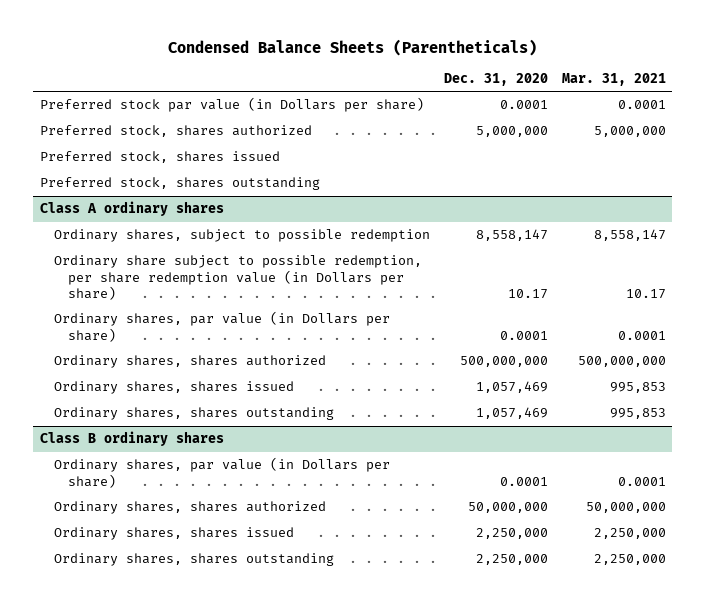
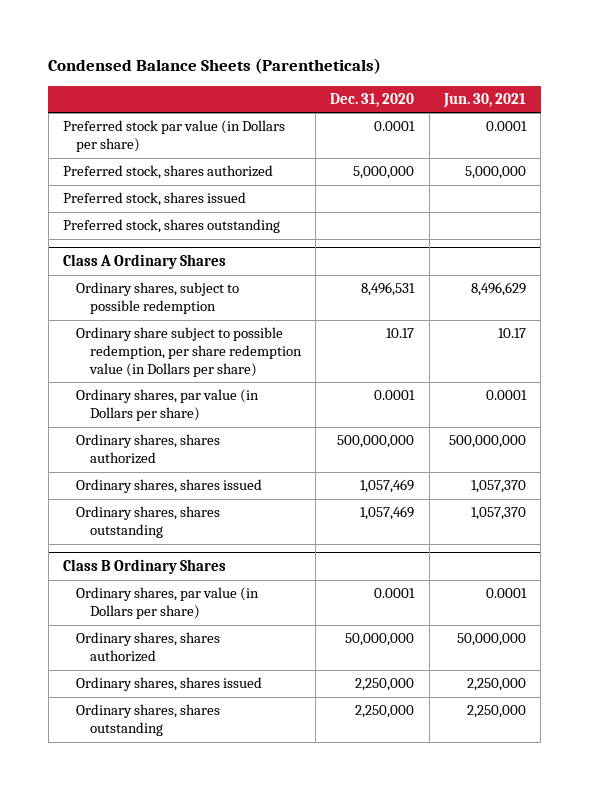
[561,72,666,86] Mar. 31, 2021 -> none
none -> [442,93,526,109] Jun. 30, 2021
[39,201,224,217] Class A ordinary shares -> [62,254,226,270] Class A Ordinary Shares
[475,229,548,242] 8,558,147 -> [361,282,416,297] 8,496,531
[39,431,224,447] Class B ordinary shares -> [62,559,226,575] Class B Ordinary Shares

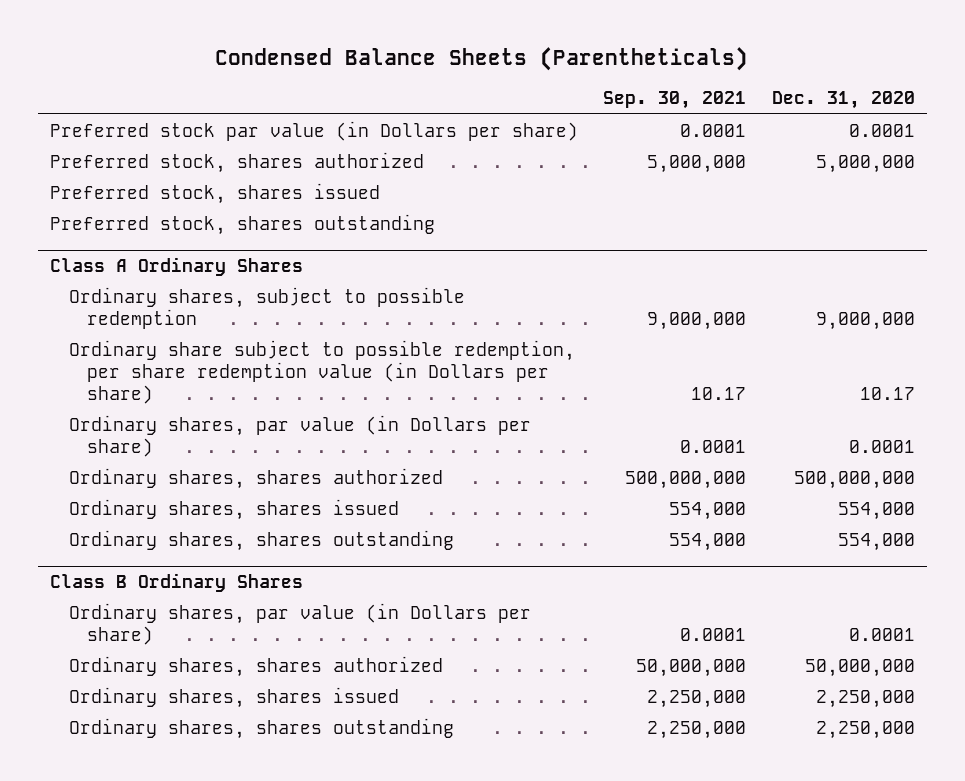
[442,93,526,109] Jun. 30, 2021 -> none
none -> [603,91,747,110] Sep. 30, 2021
[361,282,416,297] 8,496,531 -> [815,311,915,330] 9,000,000
[360,479,415,494] 1,057,469 -> [837,501,915,520] 554,000
[360,506,415,521] 1,057,469 -> [837,532,915,551] 554,000

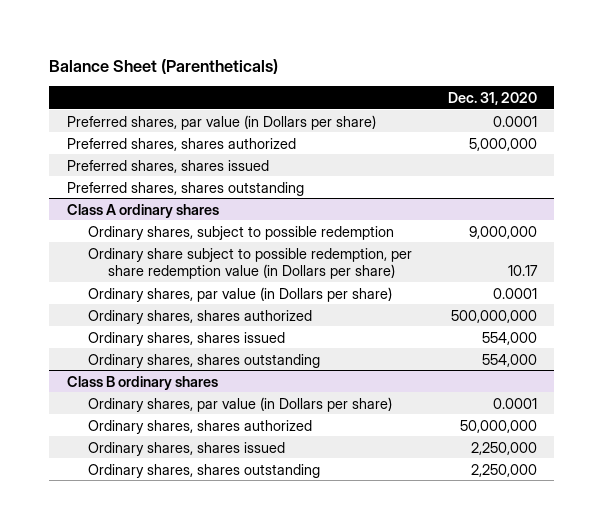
[215,47,749,72] Condensed Balance Sheets (Parentheticals) -> [49,58,279,74] Balance Sheet (Parentheticals)
[603,91,747,110] Sep. 30, 2021 -> none
[50,120,579,141] Preferred stock par value (in Dollars per share) -> [67,114,377,130] Preferred shares, par value (in Dollars per share)
[50,151,425,173] Preferred stock, shares authorized -> [67,137,297,151] Preferred shares, shares authorized
[50,182,381,204] Preferred stock, shares issued -> [67,159,270,173] Preferred shares, shares issued
[50,213,436,235] Preferred stock, shares outstanding -> [67,181,305,196] Preferred shares, shares outstanding
[50,256,304,276] Class A Ordinary Shares -> [67,203,220,218] Class A ordinary shares
[50,572,304,592] Class B Ordinary Shares -> [67,375,219,390] Class B ordinary shares

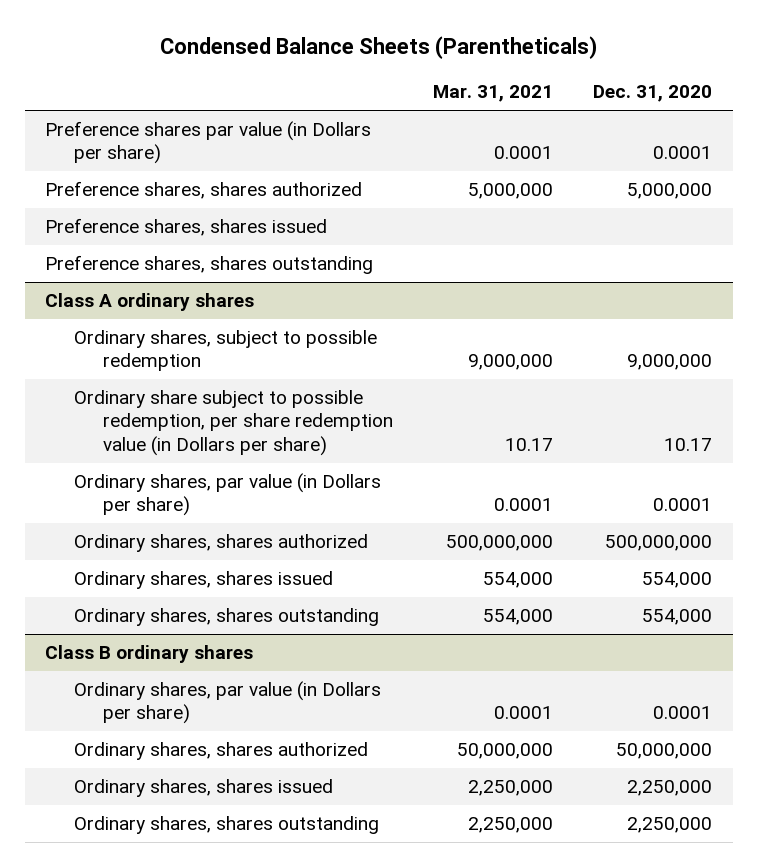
[49,58,279,74] Balance Sheet (Parentheticals) -> [159,36,597,60] Condensed Balance Sheets (Parentheticals)
none -> [433,85,554,103] Mar. 31, 2021
[67,114,377,130] Preferred shares, par value (in Dollars per share) -> [45,121,372,165] Preference shares par value (in Dollars per share)
[67,137,297,151] Preferred shares, shares authorized -> [45,181,363,200] Preference shares, shares authorized
[67,159,270,173] Preferred shares, shares issued -> [45,218,328,237] Preference shares, shares issued
[67,181,305,196] Preferred shares, shares outstanding -> [45,255,374,275] Preference shares, shares outstanding

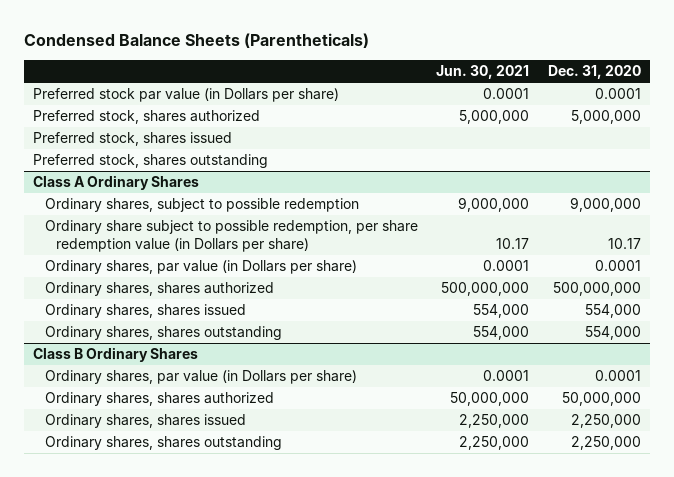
[433,85,554,103] Mar. 31, 2021 -> none
none -> [436,65,530,80] Jun. 30, 2021
[45,121,372,165] Preference shares par value (in Dollars per share) -> [33,88,340,103] Preferred stock par value (in Dollars per share)
[45,181,363,200] Preference shares, shares authorized -> [33,110,261,125] Preferred stock, shares authorized
[45,218,328,237] Preference shares, shares issued -> [33,132,233,147] Preferred stock, shares issued
[45,255,374,275] Preference shares, shares outstanding -> [33,154,269,169] Preferred stock, shares outstanding
[45,293,255,312] Class A ordinary shares -> [33,175,200,191] Class A Ordinary Shares
[45,645,254,664] Class B ordinary shares -> [33,347,199,363] Class B Ordinary Shares

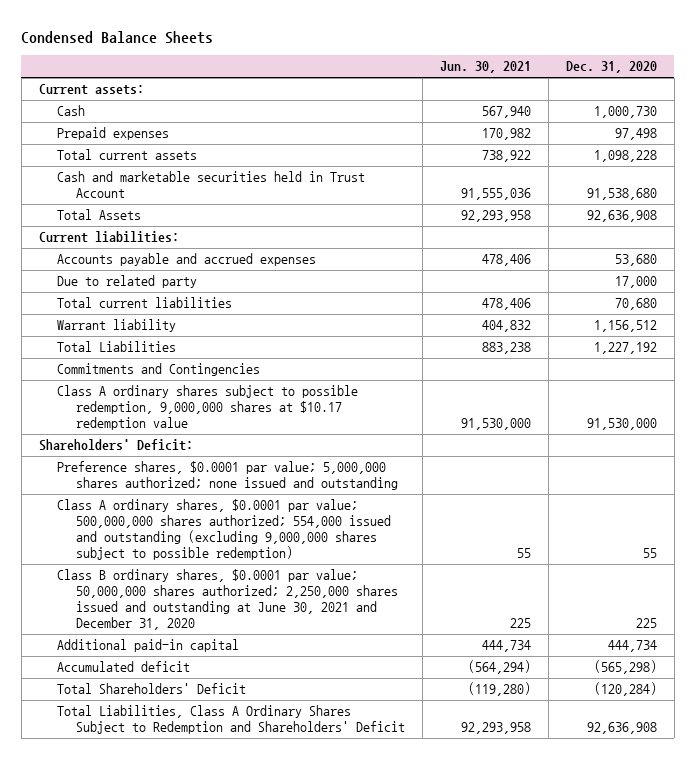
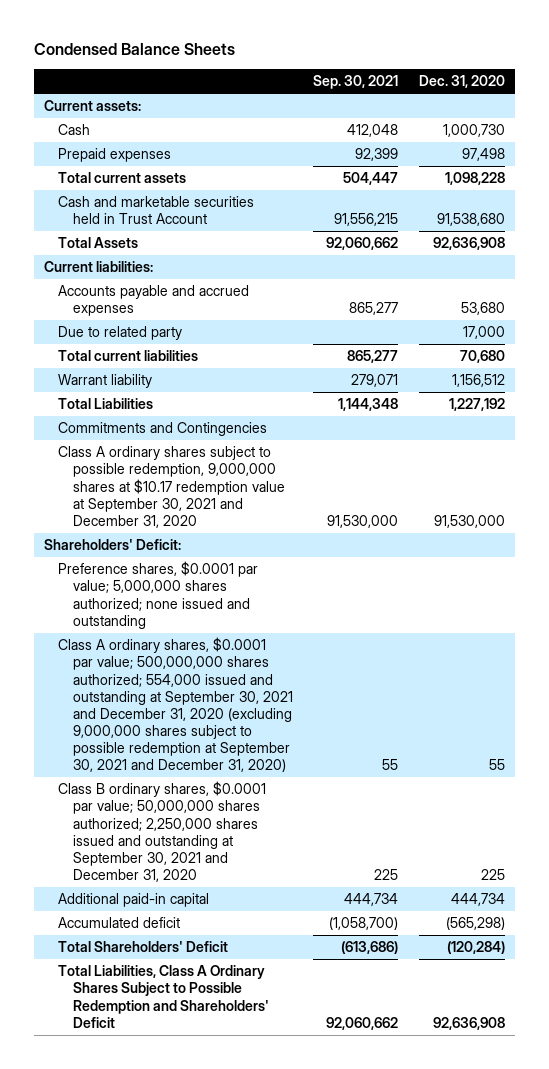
[439,61,531,74] Jun. 30, 2021 -> none
none -> [313,75,399,90] Sep. 30, 2021
[57,385,359,431] Class A ordinary shares subject to possible redemption, 9,000,000 shares at $10.17 redemption value -> [58,446,285,528] Class A ordinary shares subject to possible redemption, 9,000,000 shares at $10.17 redemption value at September 30, 2021 and December 31, 2020
[57,499,391,560] Class A ordinary shares, $0.0001 par value; 500,000,000 shares authorized; 554,000 issued and outstanding (excluding 9,000,000 shares subject to possible redemption) -> [58,637,293,773] Class A ordinary shares, $0.0001 par value; 500,000,000 shares authorized; 554,000 issued and outstanding at September 30, 2021 and December 31, 2020 (excluding 9,000,000 shares subject to possible redemption at September 30, 2021 and December 31, 2020)
[57,569,398,630] Class B ordinary shares, $0.0001 par value; 50,000,000 shares authorized; 2,250,000 shares issued and outstanding at June 30, 2021 and December 31, 2020 -> [58,781,267,883] Class B ordinary shares, $0.0001 par value; 50,000,000 shares authorized; 2,250,000 shares issued and outstanding at September 30, 2021 and December 31, 2020
[57,705,405,735] Total Liabilities, Class A Ordinary Shares Subject to Redemption and Shareholders' Deficit -> [58,965,269,1028] Total Liabilities, Class A Ordinary Shares Subject to Possible Redemption and Shareholders' Deficit

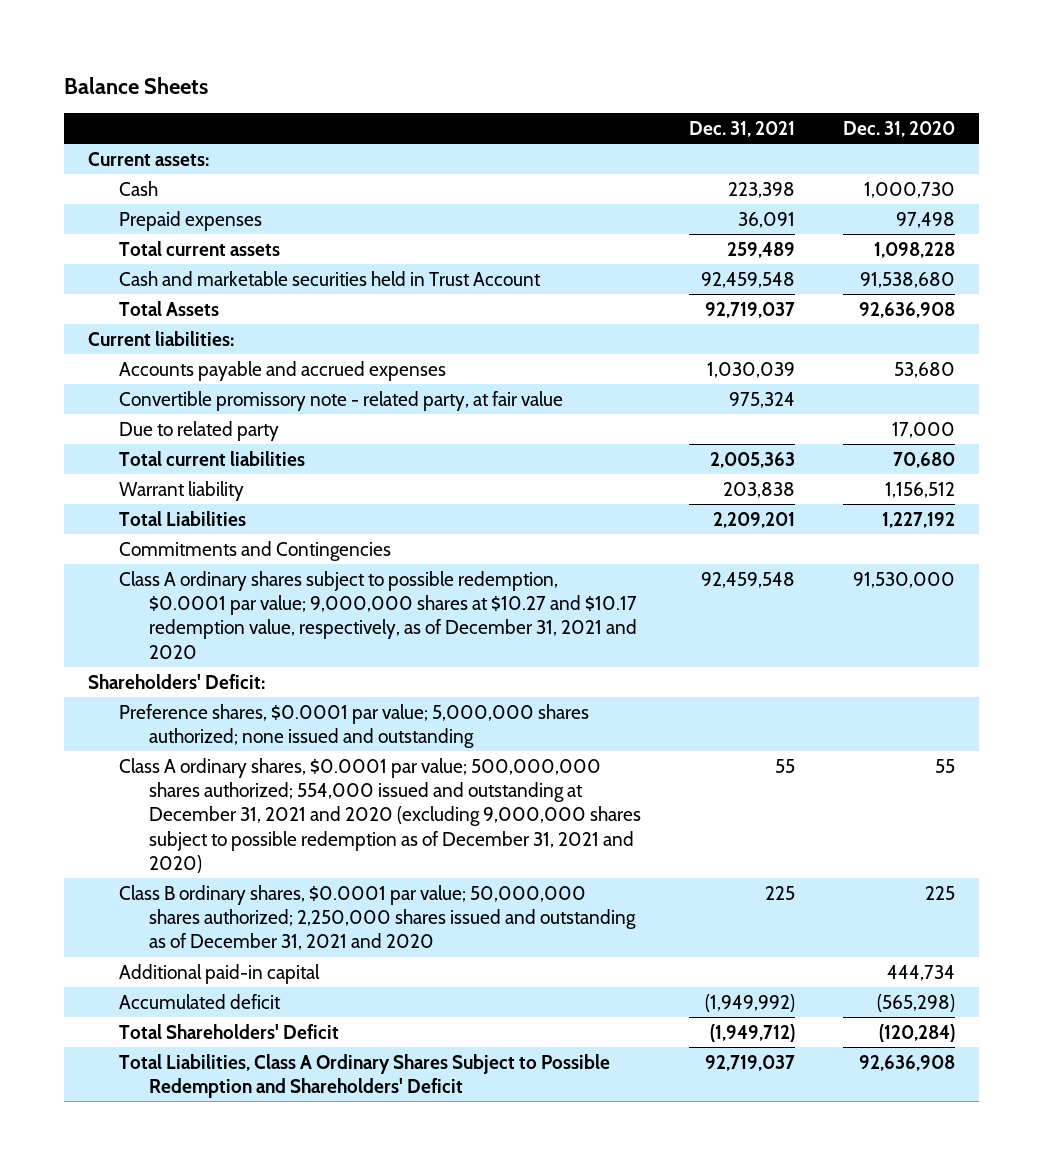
[33,43,235,56] Condensed Balance Sheets -> [64,77,209,95] Balance Sheets
[313,75,399,90] Sep. 30, 2021 -> none
none -> [688,120,795,137] Dec. 31, 2021
none -> [118,390,563,411] Convertible promissory note - related party, at fair value
[58,446,285,528] Class A ordinary shares subject to possible redemption, 9,000,000 shares at $10.17 redemption value at September 30, 2021 and December 31, 2020 -> [118,570,637,659] Class A ordinary shares subject to possible redemption, $0.0001 par value; 9,000,000 shares at $10.27 and $10.17 redemption value, respectively, as of December 31, 2021 and 2020
[58,637,293,773] Class A ordinary shares, $0.0001 par value; 500,000,000 shares authorized; 554,000 issued and outstanding at September 30, 2021 and December 31, 2020 (excluding 9,000,000 shares subject to possible redemption at September 30, 2021 and December 31, 2020) -> [118,757,641,874] Class A ordinary shares, $0.0001 par value; 500,000,000 shares authorized; 554,000 issued and outstanding at December 31, 2021 and 2020 (excluding 9,000,000 shares subject to possible redemption as of December 31, 2021 and 2020)
[58,781,267,883] Class B ordinary shares, $0.0001 par value; 50,000,000 shares authorized; 2,250,000 shares issued and outstanding at September 30, 2021 and December 31, 2020 -> [118,884,636,951] Class B ordinary shares, $0.0001 par value; 50,000,000 shares authorized; 2,250,000 shares issued and outstanding as of December 31, 2021 and 2020

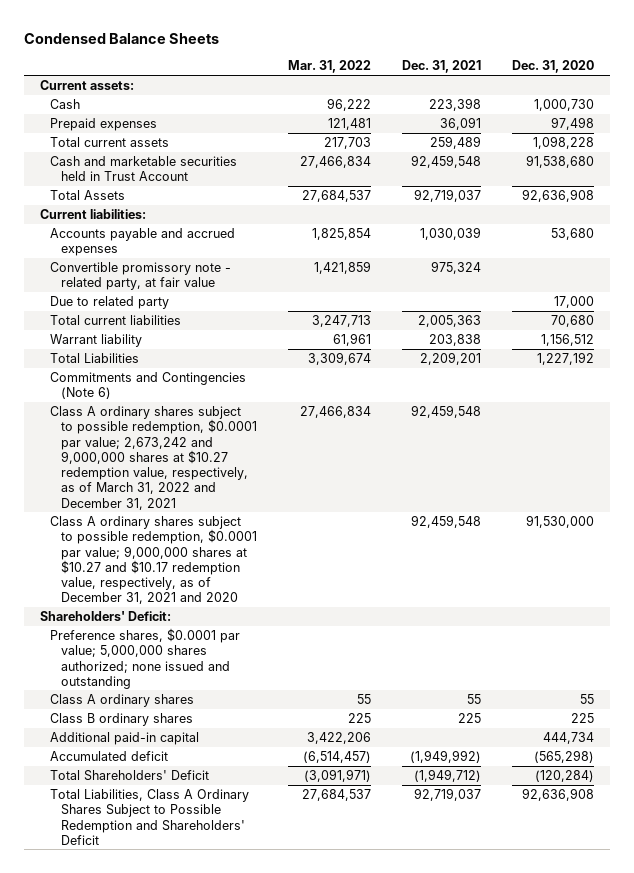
[64,77,209,95] Balance Sheets -> [24,32,220,44] Condensed Balance Sheets
none -> [288,60,372,74] Mar. 31, 2022
[118,540,391,561] Commitments and Contingencies -> [50,371,247,400] Commitments and Contingencies (Note 6)
none -> [50,405,258,510] Class A ordinary shares subject to possible redemption, $0.0001 par value; 2,673,242 and 9,000,000 shares at $10.27 redemption value, respectively, as of March 31, 2022 and December 31, 2021
[118,757,641,874] Class A ordinary shares, $0.0001 par value; 500,000,000 shares authorized; 554,000 issued and outstanding at December 31, 2021 and 2020 (excluding 9,000,000 shares subject to possible redemption as of December 31, 2021 and 2020) -> [50,693,195,707] Class A ordinary shares
[118,884,636,951] Class B ordinary shares, $0.0001 par value; 50,000,000 shares authorized; 2,250,000 shares issued and outstanding as of December 31, 2021 and 2020 -> [50,712,194,726] Class B ordinary shares

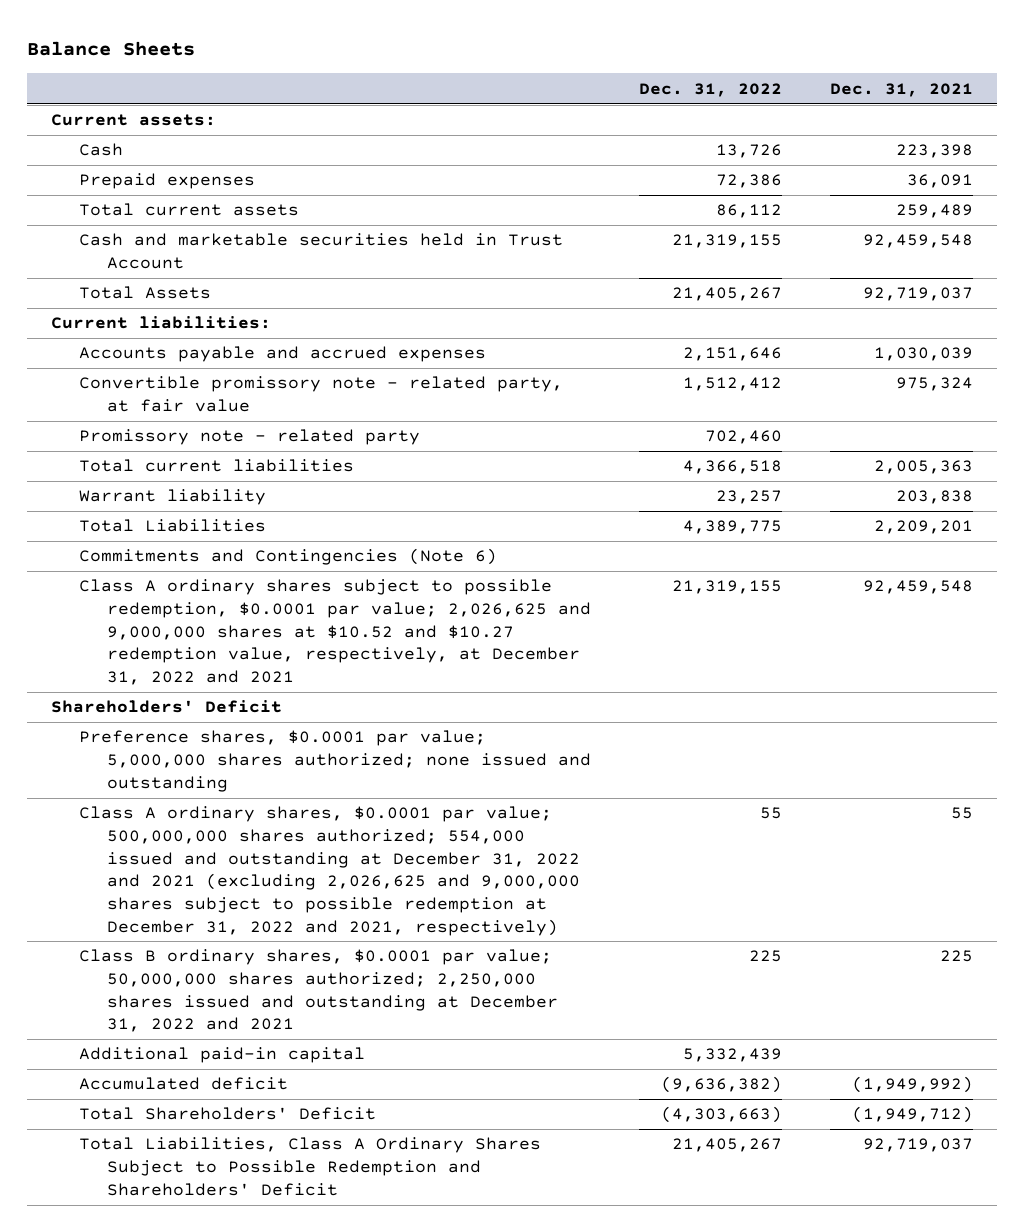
[24,32,220,44] Condensed Balance Sheets -> [27,41,196,57] Balance Sheets
[288,60,372,74] Mar. 31, 2022 -> none
[512,60,595,74] Dec. 31, 2020 -> none
none -> [639,82,783,97] Dec. 31, 2022
[50,295,170,309] Due to related party -> [79,429,421,446] Promissory note - related party
[50,515,258,605] Class A ordinary shares subject to possible redemption, $0.0001 par value; 9,000,000 shares at $10.27 and $10.17 redemption value, respectively, as of December 31, 2021 and 2020 -> none
[50,405,258,510] Class A ordinary shares subject to possible redemption, $0.0001 par value; 2,673,242 and 9,000,000 shares at $10.27 redemption value, respectively, as of March 31, 2022 and December 31, 2021 -> [79,579,592,686] Class A ordinary shares subject to possible redemption, $0.0001 par value; 2,026,625 and 9,000,000 shares at $10.52 and $10.27 redemption value, respectively, at December 31, 2022 and 2021
[39,610,171,621] Shareholders' Deficit: -> [51,700,283,714] Shareholders' Deficit
[50,693,195,707] Class A ordinary shares -> [79,806,581,936] Class A ordinary shares, $0.0001 par value; 500,000,000 shares authorized; 554,000 issued and outstanding at December 31, 2022 and 2021 (excluding 2,026,625 and 9,000,000 shares subject to possible redemption at December 31, 2022 and 2021, respectively)
[50,712,194,726] Class B ordinary shares -> [79,949,559,1033] Class B ordinary shares, $0.0001 par value; 50,000,000 shares authorized; 2,250,000 shares issued and outstanding at December 31, 2022 and 2021

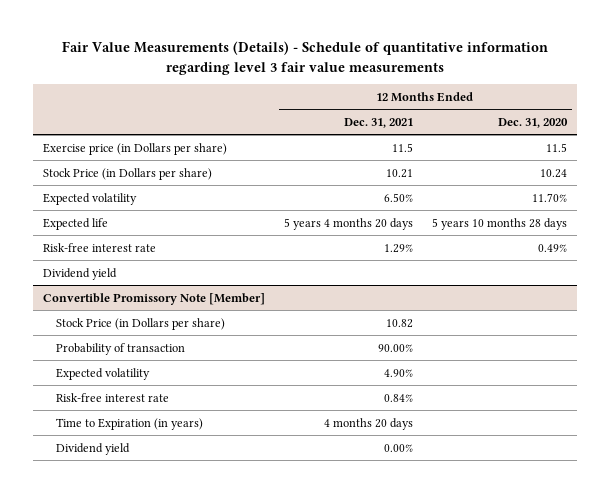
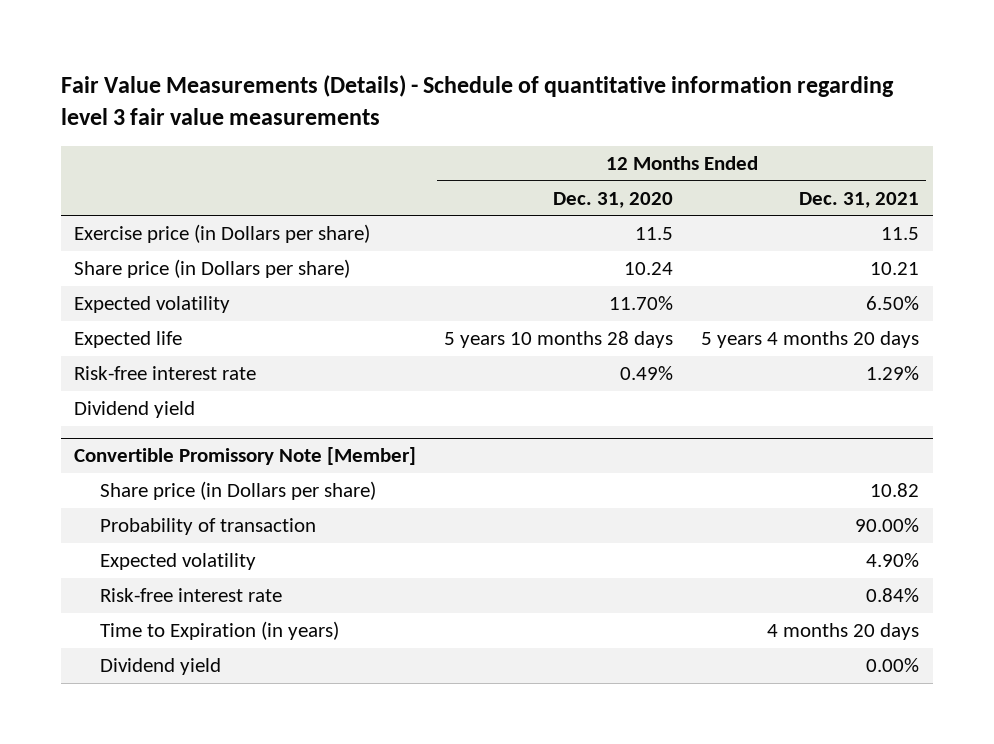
[42,167,212,180] Stock Price (in Dollars per share) -> [74,259,351,279] Share price (in Dollars per share)
[55,317,225,330] Stock Price (in Dollars per share) -> [100,481,377,501] Share price (in Dollars per share)

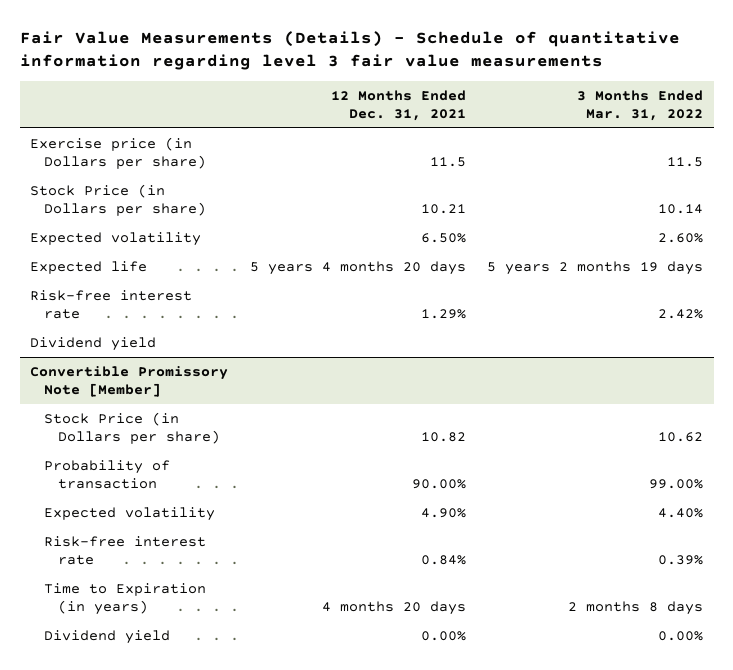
[553,191,674,208] Dec. 31, 2020 -> none
none -> [576,90,703,122] 3 Months Ended Mar. 31, 2022
[74,259,351,279] Share price (in Dollars per share) -> [30,183,207,216] Stock Price (in Dollars per share)
[100,481,377,501] Share price (in Dollars per share) -> [44,411,220,444] Stock Price (in Dollars per share)

